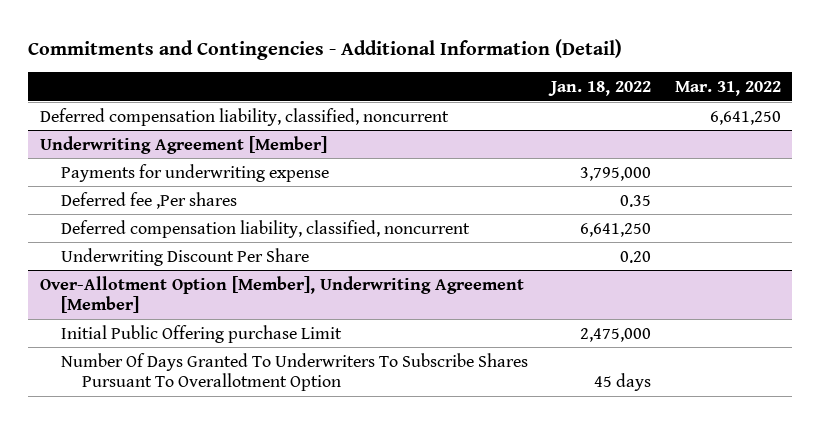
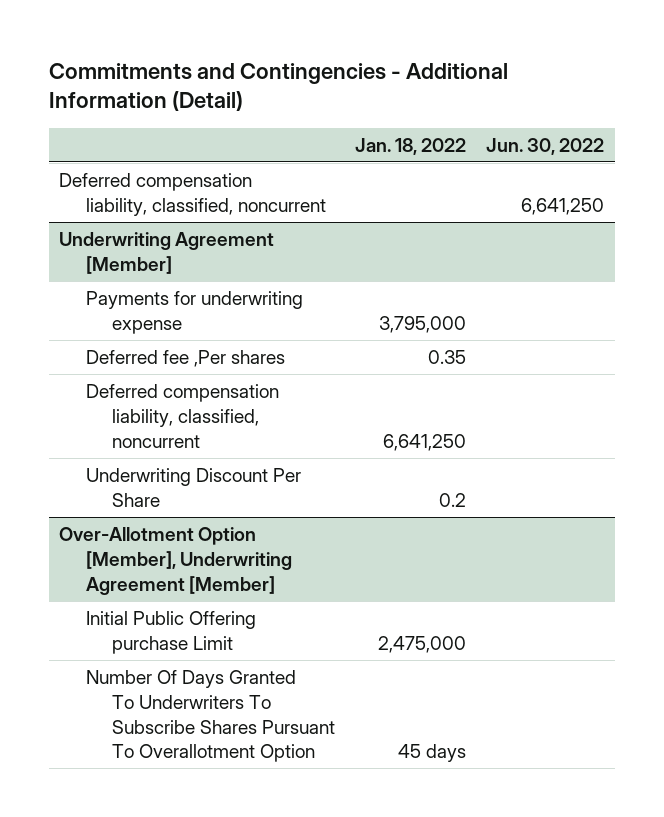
[674,81,781,97] Mar. 31, 2022 -> none
none -> [486,137,605,155] Jun. 30, 2022
[620,250,652,263] 0.20 -> [439,492,467,507] 0.2

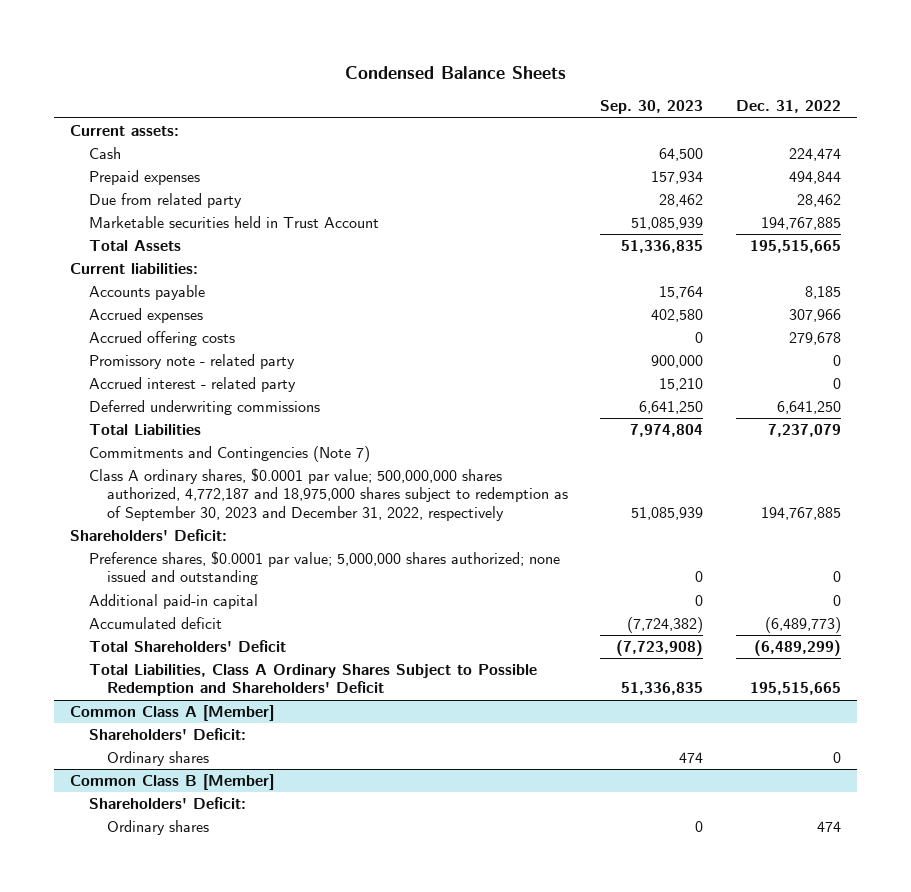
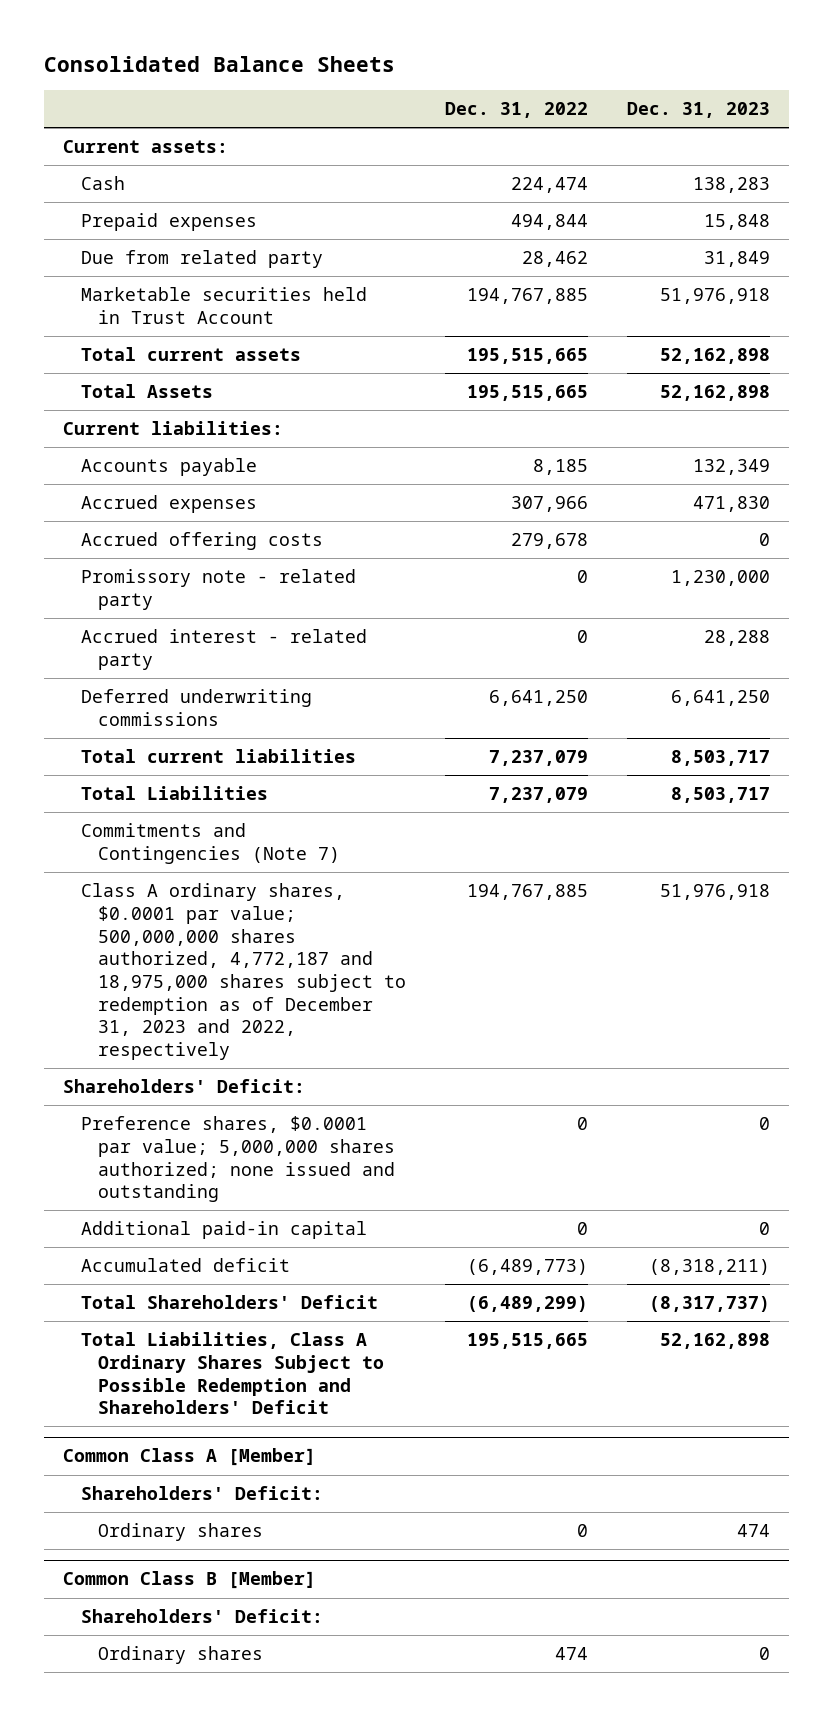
[344,65,566,79] Condensed Balance Sheets -> [43,56,395,73] Consolidated Balance Sheets
[600,100,704,115] Sep. 30, 2023 -> none
none -> [626,102,770,119] Dec. 31, 2023
none -> [80,347,301,362] Total current assets
none -> [80,749,356,764] Total current liabilities
[88,468,568,521] Class A ordinary shares, $0.0001 par value; 500,000,000 shares authorized, 4,772,187 and 18,975,000 shares subject to redemption as of September 30, 2023 and December 31, 2022, respectively -> [80,883,406,1061] Class A ordinary shares, $0.0001 par value; 500,000,000 shares authorized, 4,772,187 and 18,975,000 shares subject to redemption as of December 31, 2023 and 2022, respectively

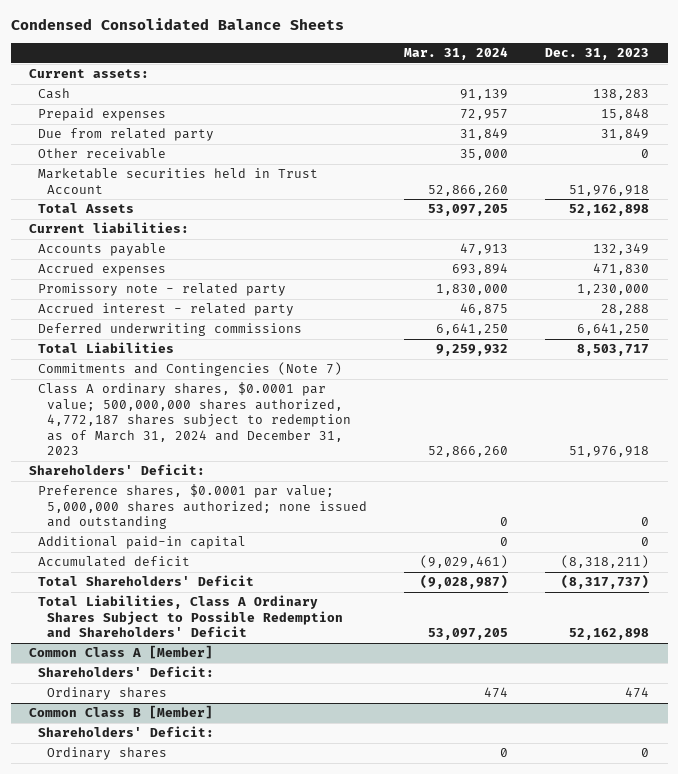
[43,56,395,73] Consolidated Balance Sheets -> [10,18,344,31] Condensed Consolidated Balance Sheets
[444,102,588,119] Dec. 31, 2022 -> none
none -> [404,47,509,61] Mar. 31, 2024
none -> [38,148,167,160] Other receivable
[80,347,301,362] Total current assets -> none
[80,532,323,551] Accrued offering costs -> none
[80,749,356,764] Total current liabilities -> none
[80,883,406,1061] Class A ordinary shares, $0.0001 par value; 500,000,000 shares authorized, 4,772,187 and 18,975,000 shares subject to redemption as of December 31, 2023 and 2022, respectively -> [38,382,352,456] Class A ordinary shares, $0.0001 par value; 500,000,000 shares authorized, 4,772,187 shares subject to redemption as of March 31, 2024 and December 31, 2023

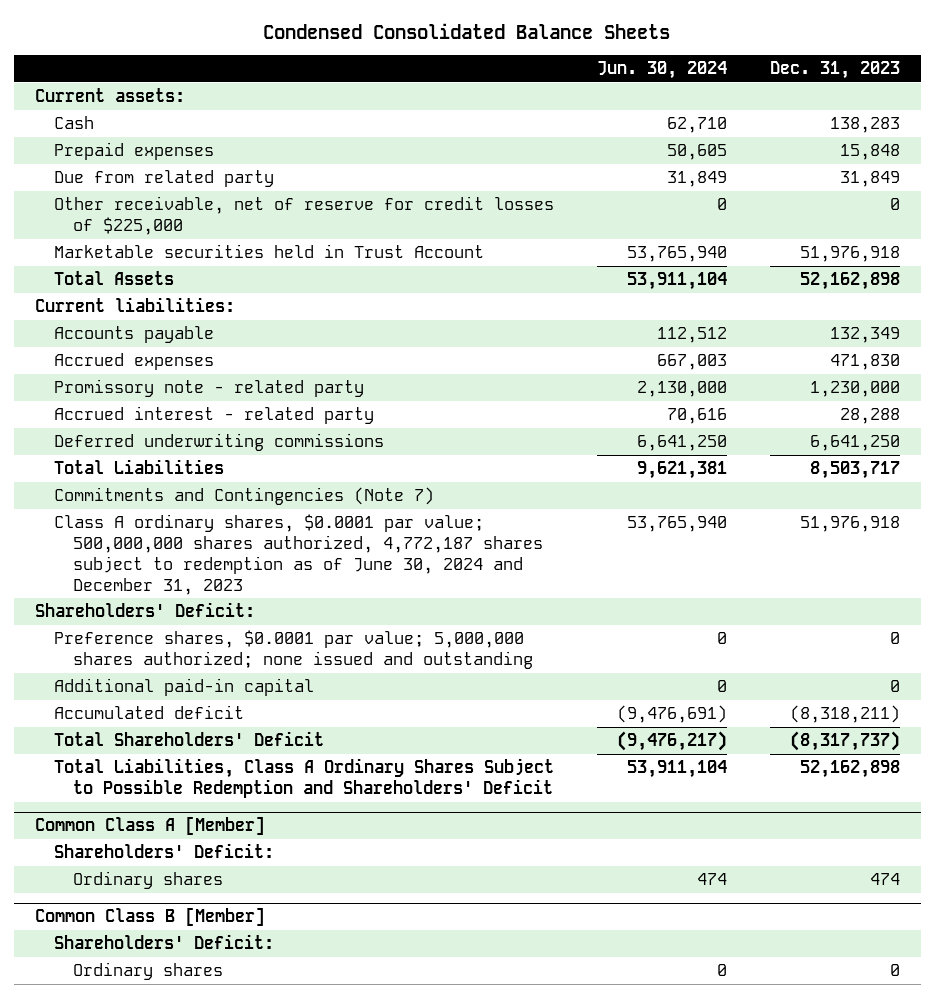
[404,47,509,61] Mar. 31, 2024 -> none
none -> [596,61,727,80] Jun. 30, 2024
[38,148,167,160] Other receivable -> [54,195,555,235] Other receivable, net of reserve for credit losses of $225,000
[38,382,352,456] Class A ordinary shares, $0.0001 par value; 500,000,000 shares authorized, 4,772,187 shares subject to redemption as of March 31, 2024 and December 31, 2023 -> [54,513,544,595] Class A ordinary shares, $0.0001 par value; 500,000,000 shares authorized, 4,772,187 shares subject to redemption as of June 30, 2024 and December 31, 2023

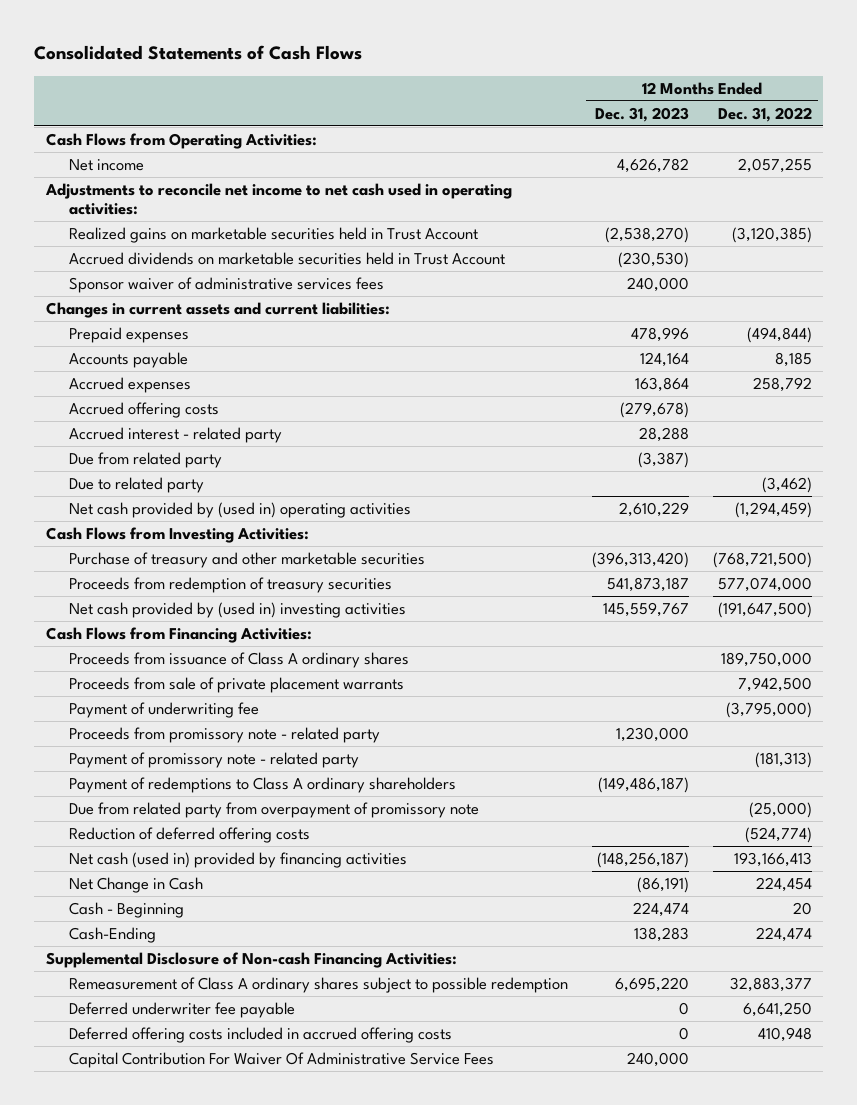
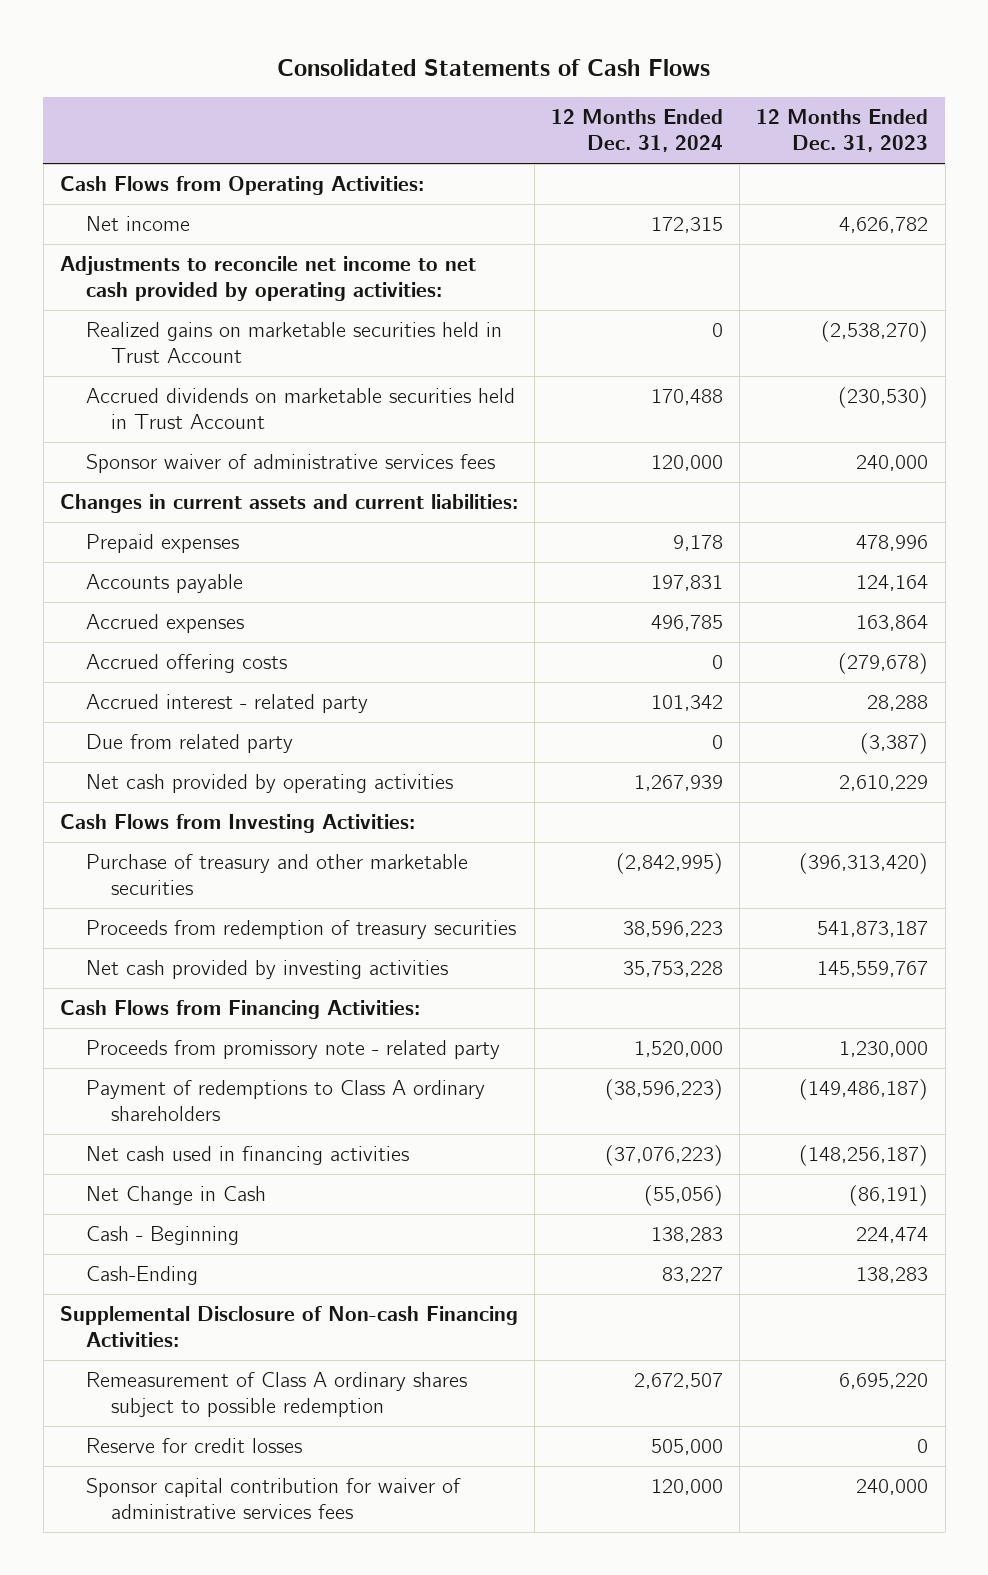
[717,106,812,122] Dec. 31, 2022 -> none
none -> [551,109,724,153] 12 Months Ended Dec. 31, 2024
[44,182,512,216] Adjustments to reconcile net income to net cash used in operating activities: -> [59,256,476,302] Adjustments to reconcile net income to net cash provided by operating activities:
[68,476,204,493] Due to related party -> none
[68,501,411,518] Net cash provided by (used in) operating activities -> [85,774,453,794] Net cash provided by operating activities
[68,601,406,618] Net cash provided by (used in) investing activities -> [85,960,448,980] Net cash provided by investing activities
[68,651,409,668] Proceeds from issuance of Class A ordinary shares -> none
[68,676,404,693] Proceeds from sale of private placement warrants -> none
[68,701,259,718] Payment of underwriting fee -> none
[68,751,359,768] Payment of promissory note - related party -> none
[68,801,479,818] Due from related party from overpayment of promissory note -> none
[68,826,310,843] Reduction of deferred offering costs -> none
[68,851,407,868] Net cash (used in) provided by financing activities -> [85,1146,409,1166] Net cash used in financing activities
[68,1001,295,1018] Deferred underwriter fee payable -> none
[68,1026,452,1043] Deferred offering costs included in accrued offering costs -> none
none -> [85,1438,302,1454] Reserve for credit losses
[68,1051,494,1068] Capital Contribution For Waiver Of Administrative Service Fees -> [85,1478,461,1520] Sponsor capital contribution for waiver of administrative services fees

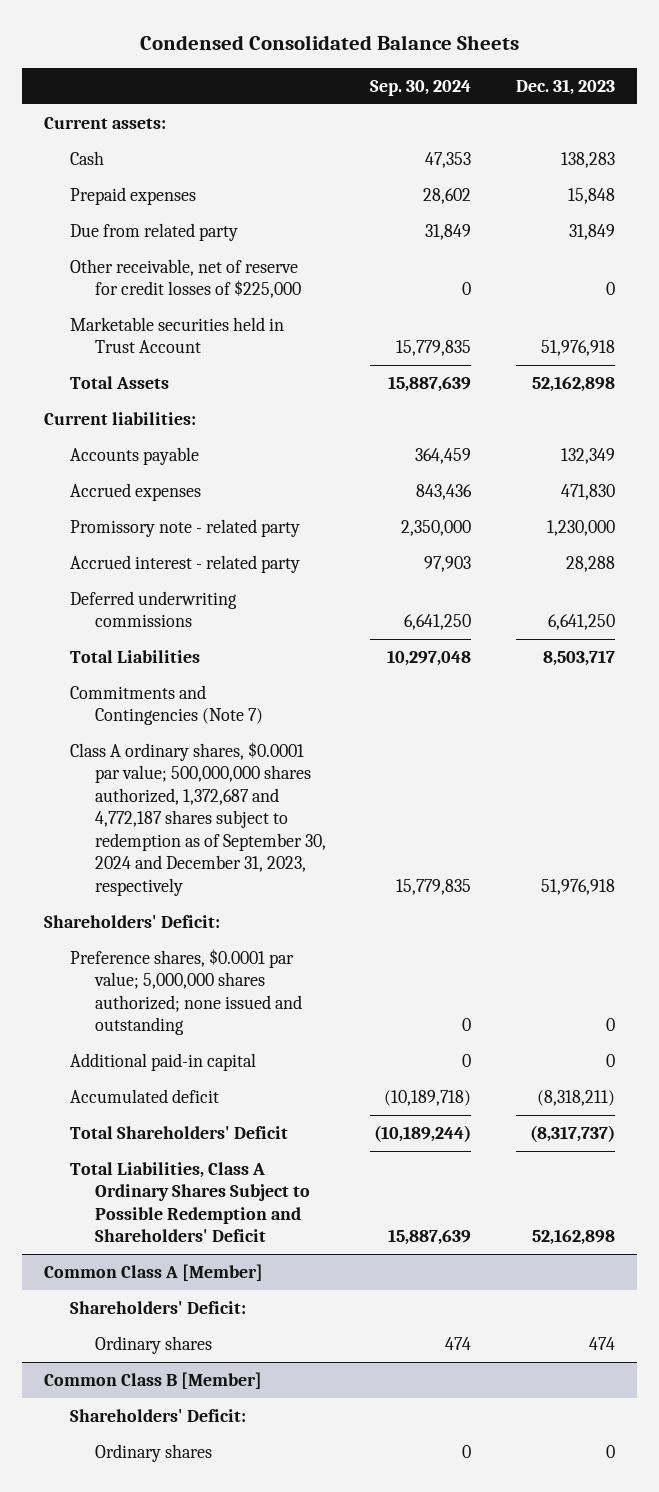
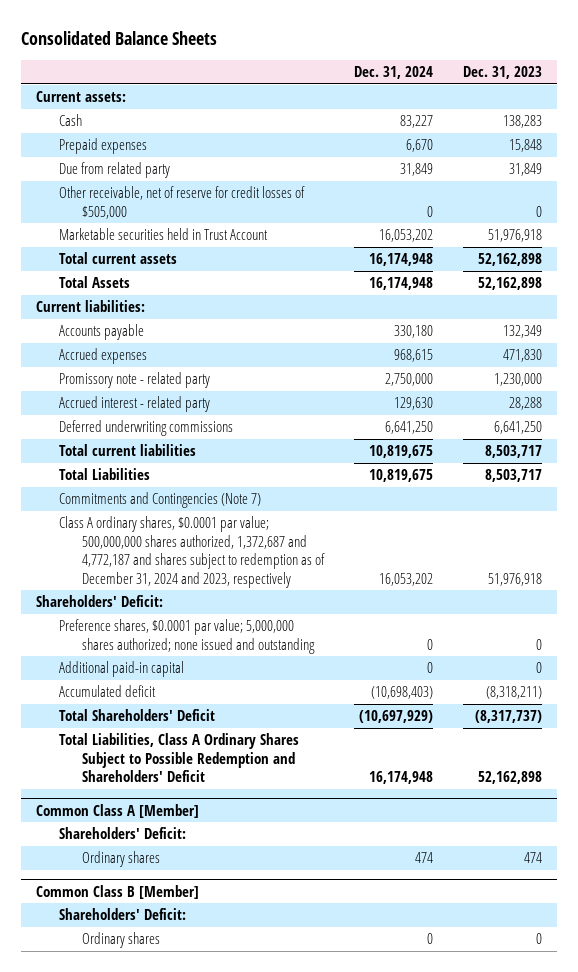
[139,34,519,50] Condensed Consolidated Balance Sheets -> [21,30,218,45] Consolidated Balance Sheets
[370,79,472,96] Sep. 30, 2024 -> none
none -> [353,66,433,80] Dec. 31, 2024
[69,259,301,299] Other receivable, net of reserve for credit losses of $225,000 -> [58,186,305,219] Other receivable, net of reserve for credit losses of $505,000
none -> [58,252,177,265] Total current assets
none -> [58,444,196,457] Total current liabilities
[69,742,326,896] Class A ordinary shares, $0.0001 par value; 500,000,000 shares authorized, 1,372,687 and 4,772,187 shares subject to redemption as of September 30, 2024 and December 31, 2023, respectively -> [58,516,325,588] Class A ordinary shares, $0.0001 par value; 500,000,000 shares authorized, 1,372,687 and 4,772,187 and shares subject to redemption as of December 31, 2024 and 2023, respectively

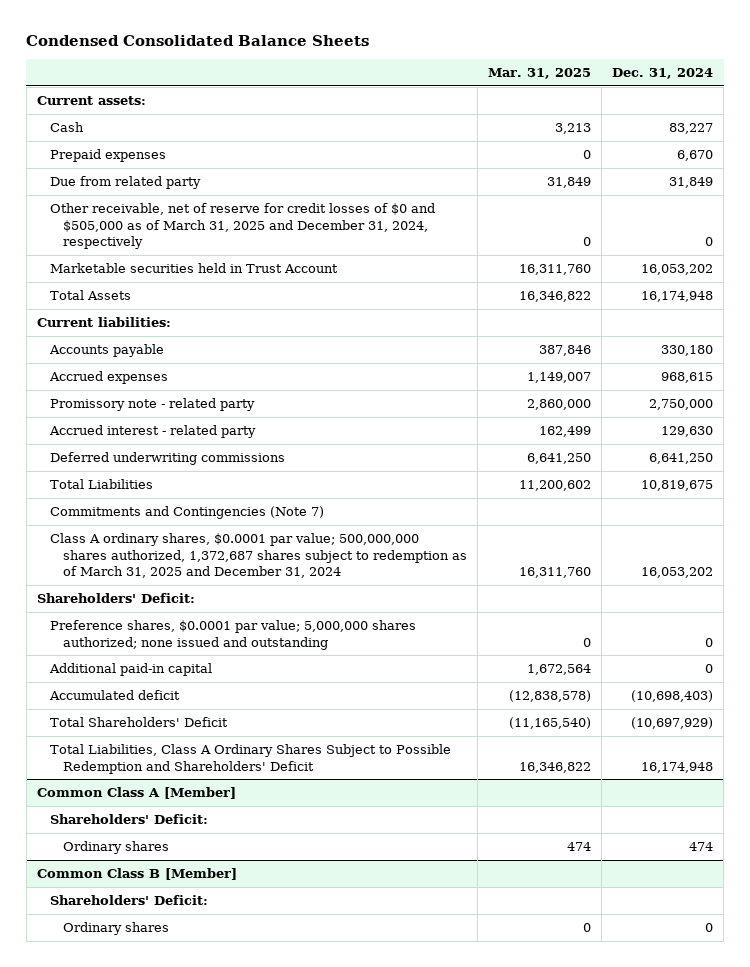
[21,30,218,45] Consolidated Balance Sheets -> [26,35,370,47] Condensed Consolidated Balance Sheets
[462,66,542,80] Dec. 31, 2023 -> none
none -> [488,68,592,80] Mar. 31, 2025
[58,186,305,219] Other receivable, net of reserve for credit losses of $505,000 -> [49,202,435,250] Other receivable, net of reserve for credit losses of $0 and $505,000 as of March 31, 2025 and December 31, 2024, respectively
[58,252,177,265] Total current assets -> none
[58,444,196,457] Total current liabilities -> none
[58,516,325,588] Class A ordinary shares, $0.0001 par value; 500,000,000 shares authorized, 1,372,687 and 4,772,187 and shares subject to redemption as of December 31, 2024 and 2023, respectively -> [49,532,468,579] Class A ordinary shares, $0.0001 par value; 500,000,000 shares authorized, 1,372,687 shares subject to redemption as of March 31, 2025 and December 31, 2024

